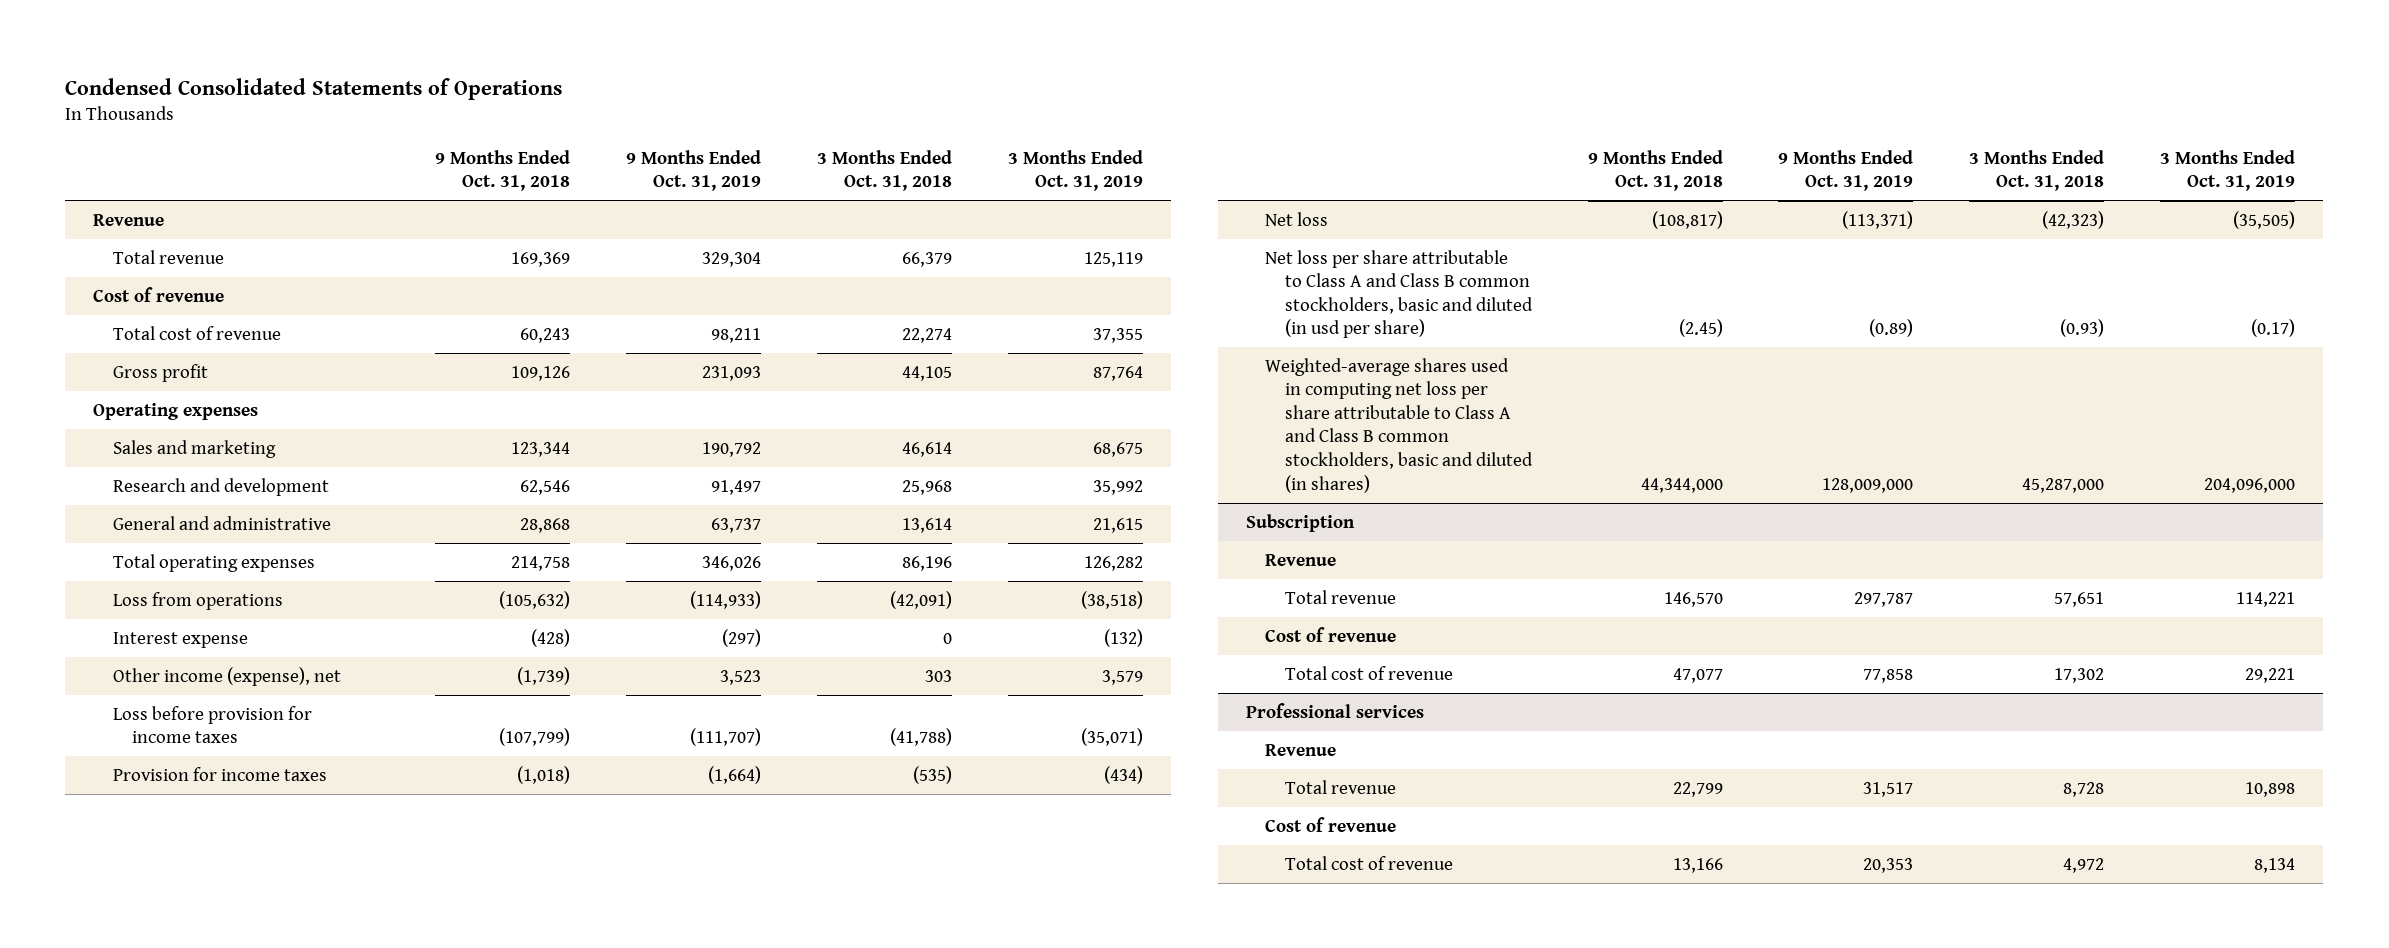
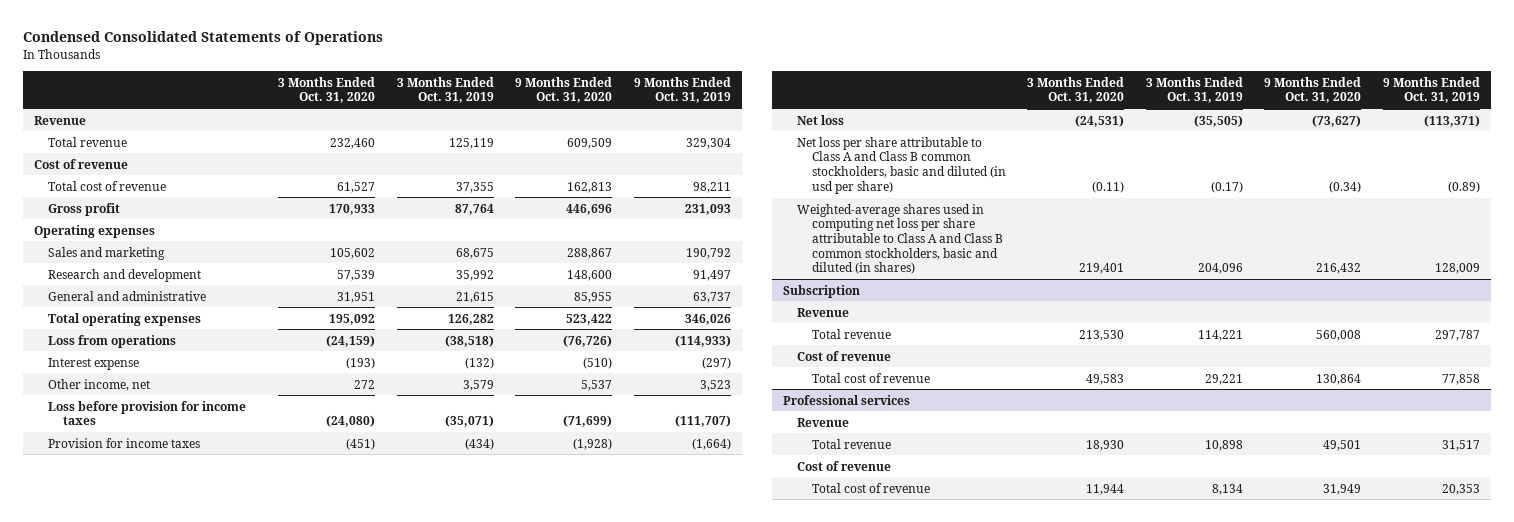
[435,149,571,192] 9 Months Ended Oct. 31, 2018 -> none
[816,149,952,192] 3 Months Ended Oct. 31, 2018 -> none
none -> [278,76,376,104] 3 Months Ended Oct. 31, 2020
none -> [515,76,613,104] 9 Months Ended Oct. 31, 2020
[112,666,341,686] Other income (expense), net -> [48,378,151,391] Other income, net
[1822,477,1914,493] 128,009,000 -> [1435,263,1481,275] 128,009
[2204,477,2296,493] 204,096,000 -> [1197,263,1243,275] 204,096

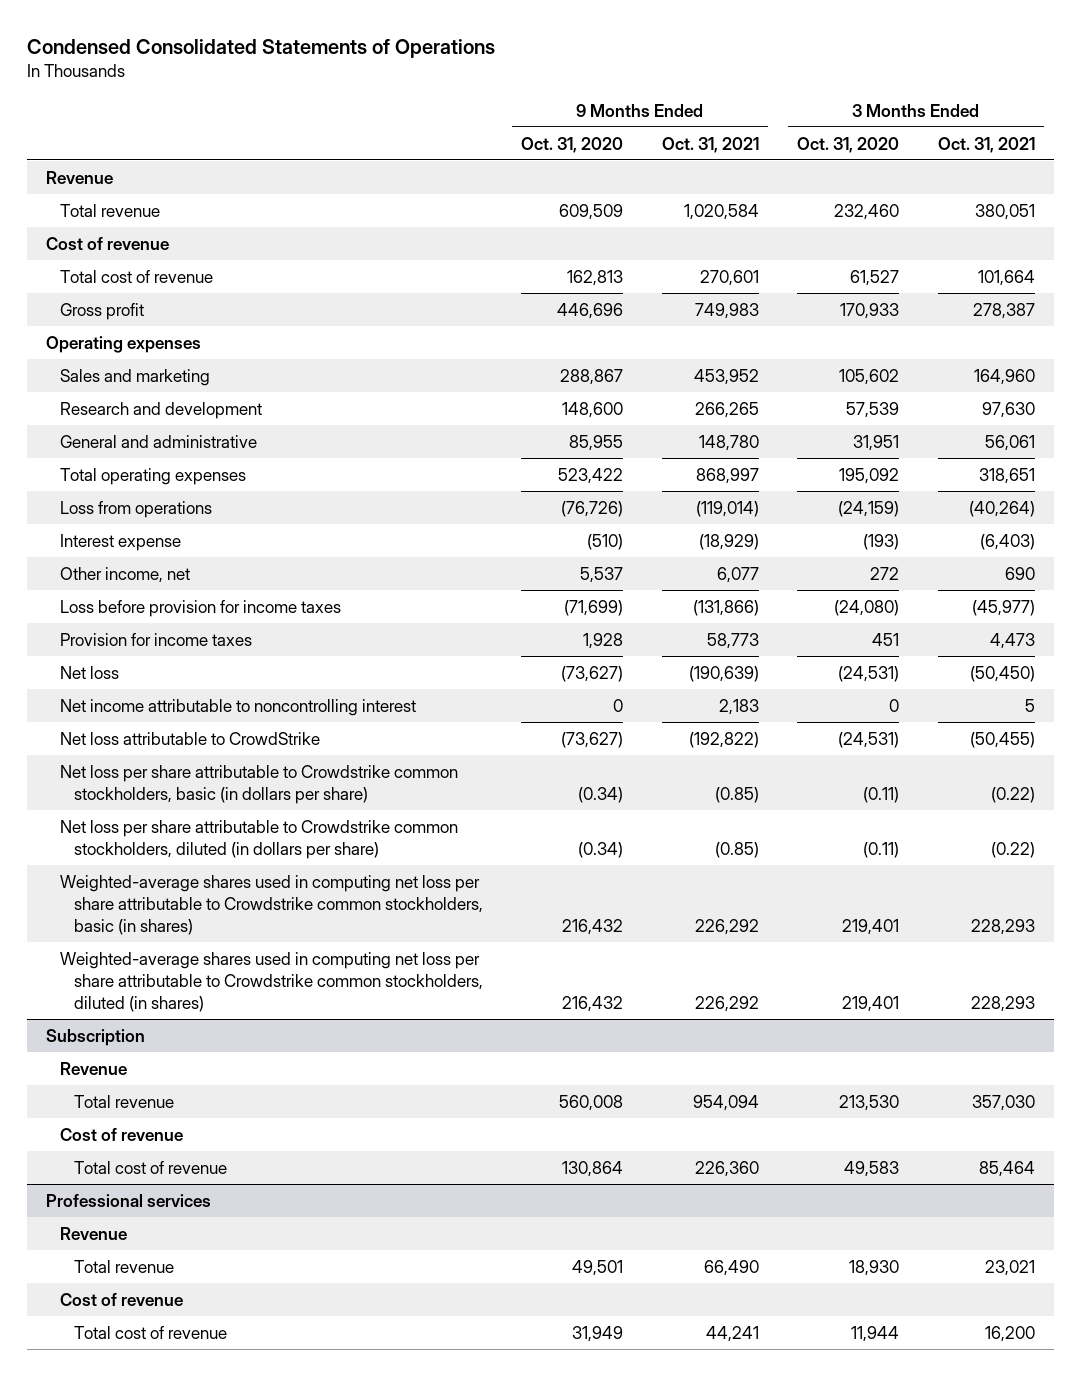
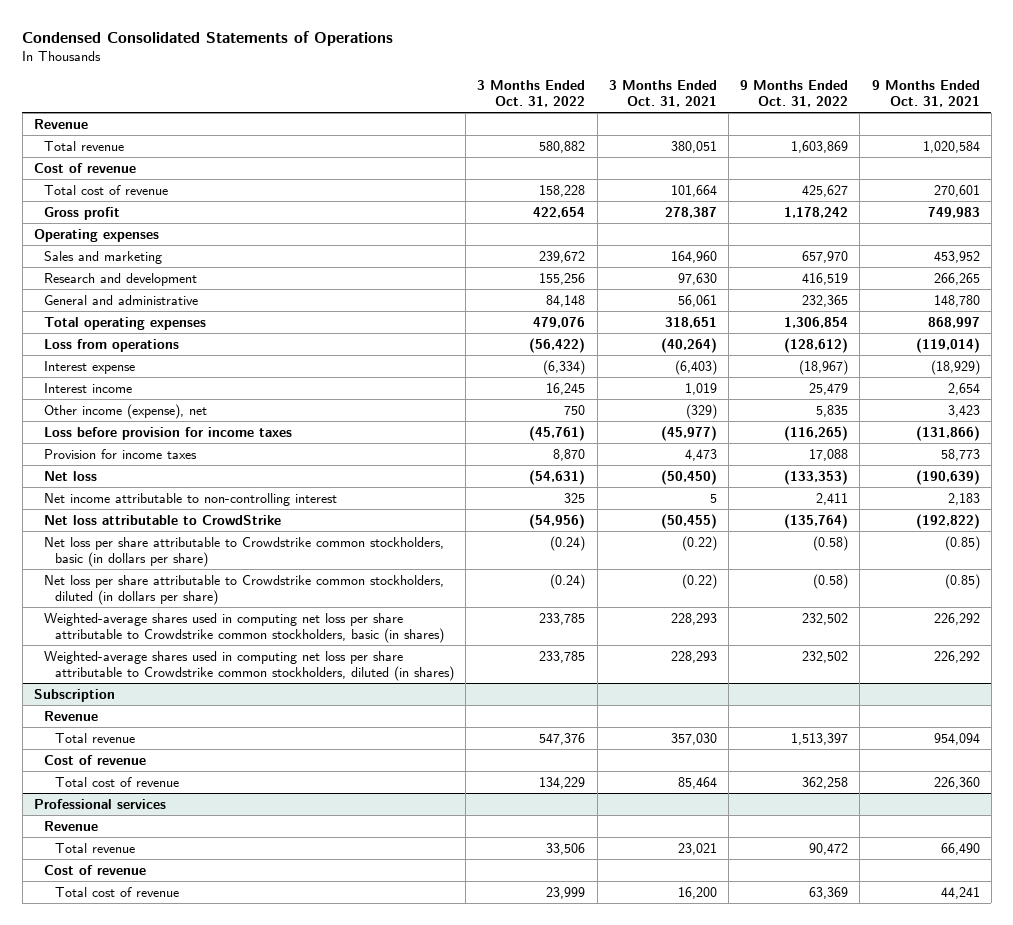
[521,136,624,153] Oct. 31, 2020 -> none
[797,136,900,153] Oct. 31, 2020 -> none
none -> [477,80,586,108] 3 Months Ended Oct. 31, 2022
none -> [740,80,849,108] 9 Months Ended Oct. 31, 2022
none -> [44,382,133,393] Interest income
[60,566,191,583] Other income, net -> [44,403,208,419] Other income (expense), net
[716,566,759,583] 6,077 -> [947,404,980,417] 3,423
[1004,566,1035,580] 690 -> [685,403,717,419] (329)
[60,698,417,716] Net income attributable to noncontrolling interest -> [44,492,338,506] Net income attributable to non-controlling interest

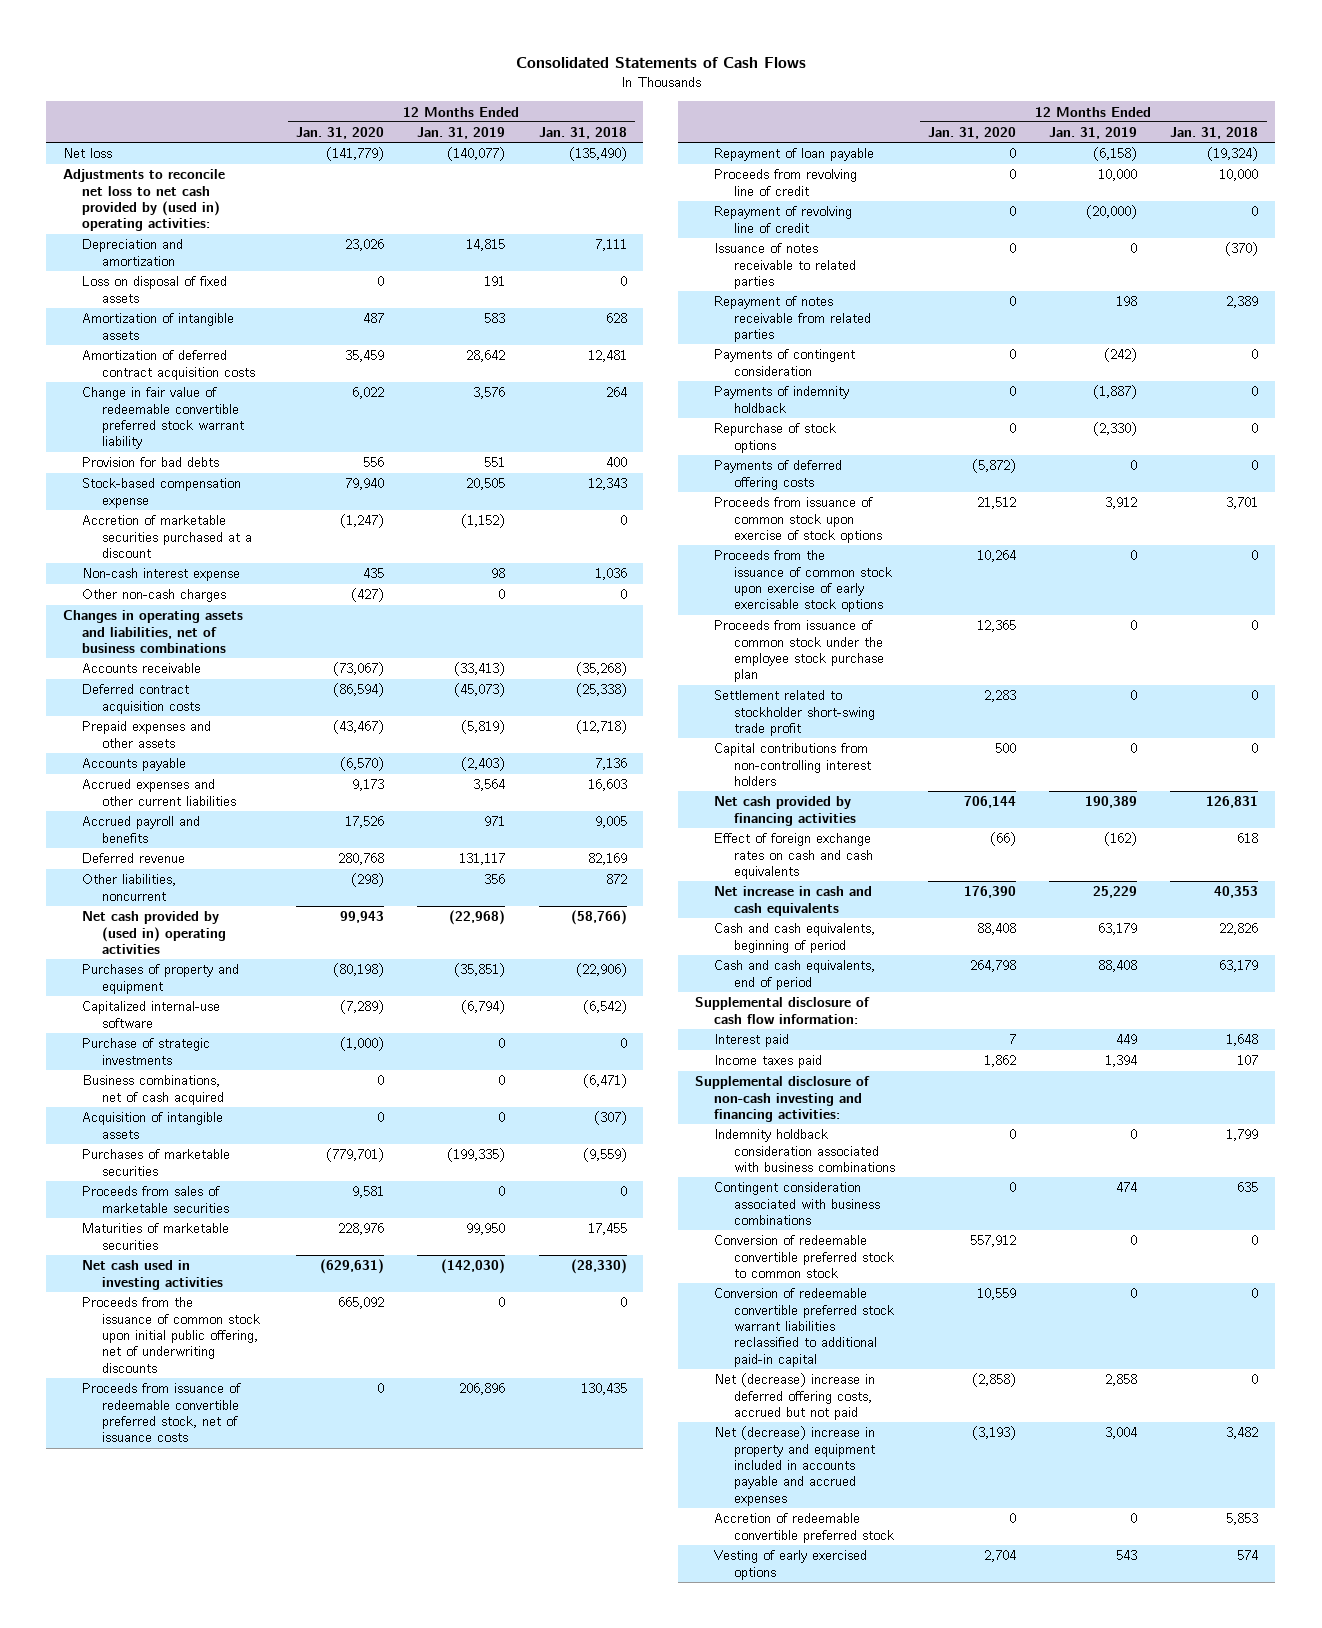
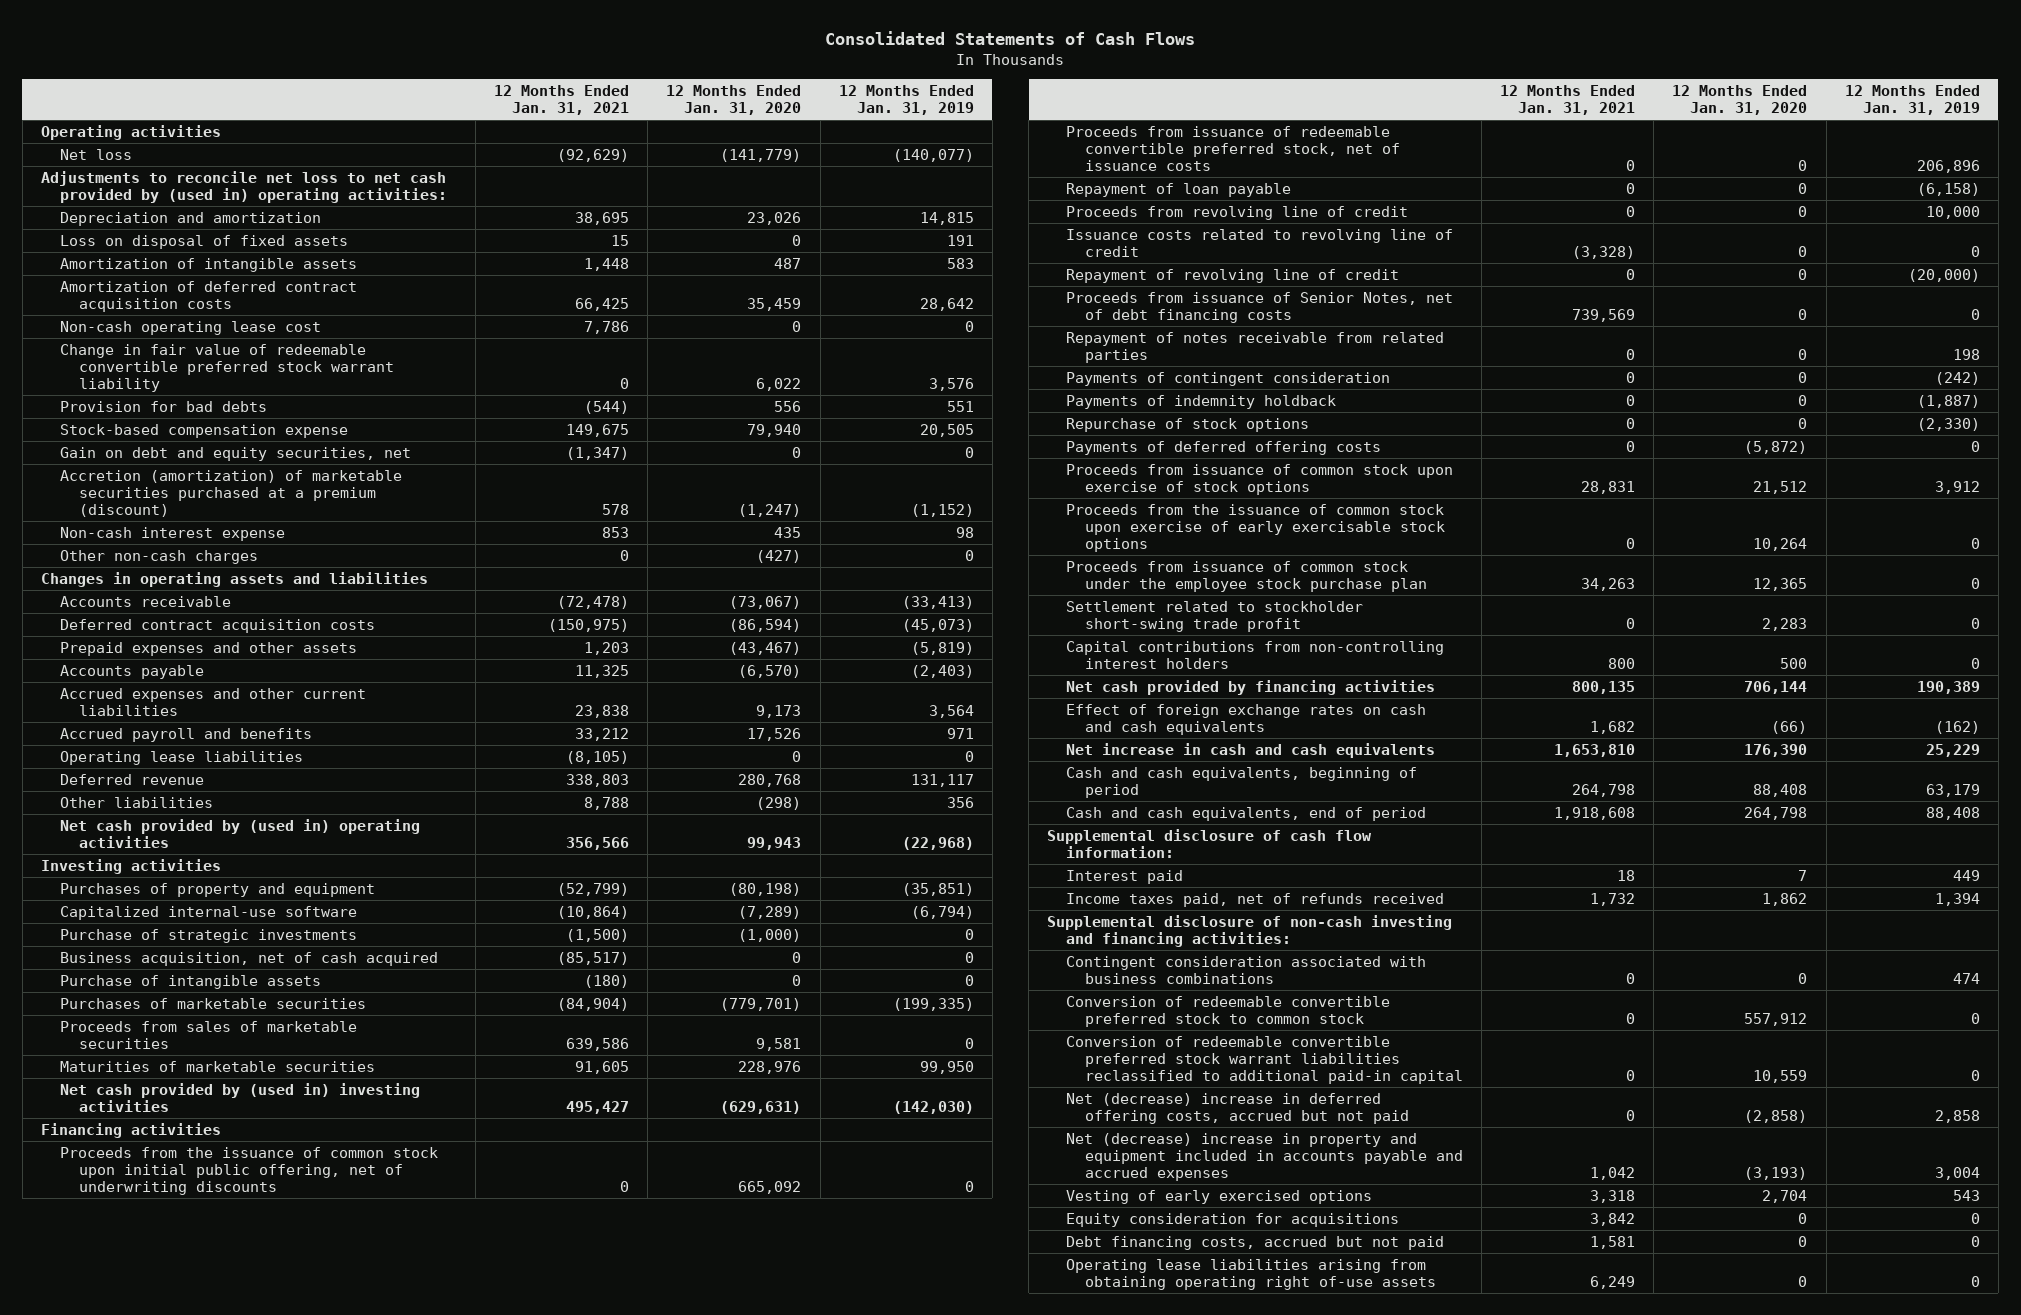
[538,127,627,140] Jan. 31, 2018 -> none
none -> [494,84,630,116] 12 Months Ended Jan. 31, 2021
none -> [41,124,222,140] Operating activities
none -> [59,320,321,335] Non-cash operating lease cost
none -> [59,446,411,461] Gain on debt and equity securities, net
[82,515,252,558] Accretion of marketable securities purchased at a discount -> [59,469,402,518] Accretion (amortization) of marketable securities purchased at a premium (discount)
[63,610,244,653] Changes in operating assets and liabilities, net of business combinations -> [41,571,429,587] Changes in operating assets and liabilities
none -> [59,750,303,765] Operating lease liabilities
[82,874,177,901] Other liabilities, noncurrent -> [59,796,213,808] Other liabilities
none -> [41,858,222,874] Investing activities
[82,1075,224,1105] Business combinations, net of cash acquired -> [59,951,438,966] Business acquisition, net of cash acquired
[82,1112,224,1139] Acquisition of intangible assets -> [59,974,321,989] Purchase of intangible assets
[82,1260,223,1290] Net cash used in investing activities -> [59,1082,420,1112] Net cash provided by (used in) investing activities
none -> [41,1122,222,1138] Financing activities
none -> [1066,228,1454,257] Issuance costs related to revolving line of credit
[714,243,856,289] Issuance of notes receivable to related parties -> none
none -> [1066,291,1454,323] Proceeds from issuance of Senior Notes, net of debt financing costs
[714,1055,823,1069] Income taxes paid -> [1066,892,1445,907] Income taxes paid, net of refunds received
[714,1129,895,1172] Indemnity holdback consideration associated with business combinations -> none
[714,1513,894,1543] Accretion of redeemable convertible preferred stock -> none
none -> [1066,1212,1400,1227] Equity consideration for acquisitions
none -> [1066,1235,1445,1250] Debt financing costs, accrued but not paid
none -> [1066,1258,1436,1290] Operating lease liabilities arising from obtaining operating right of-use assets

